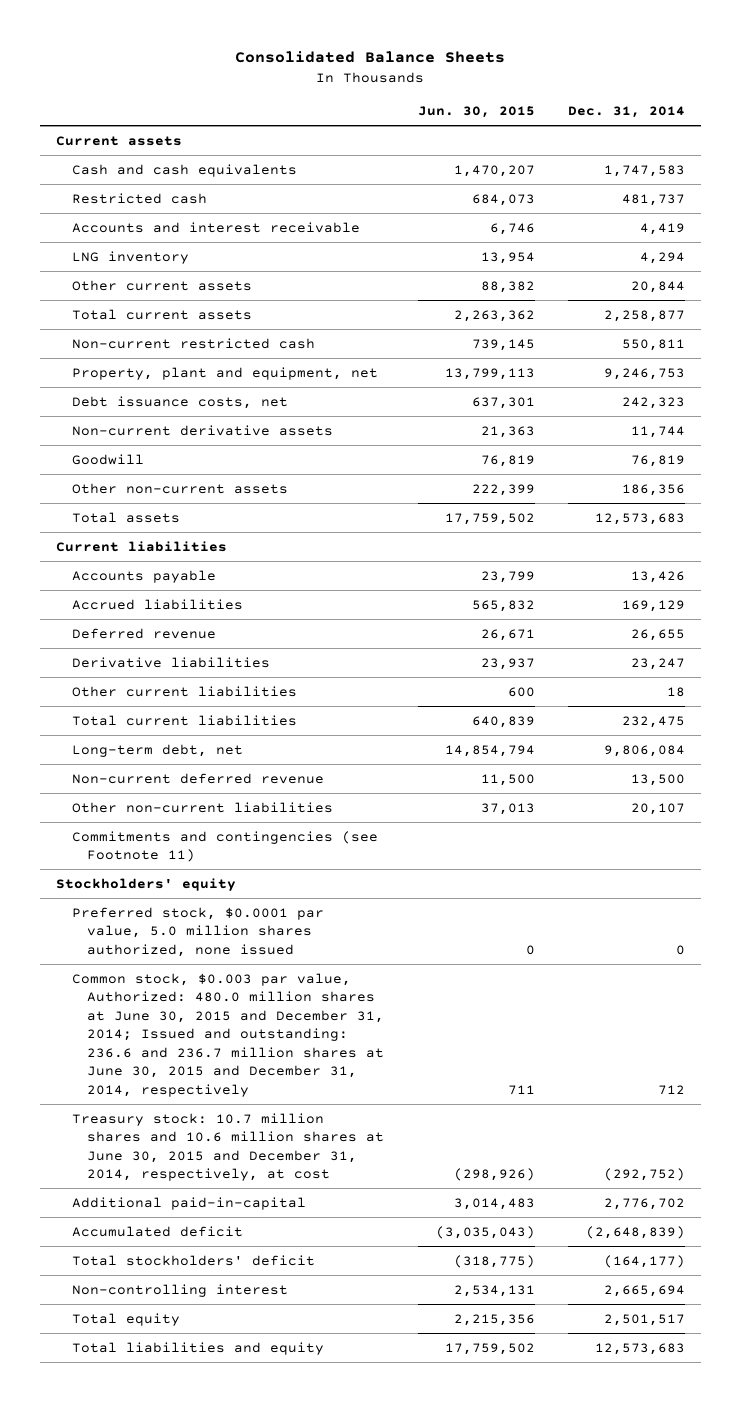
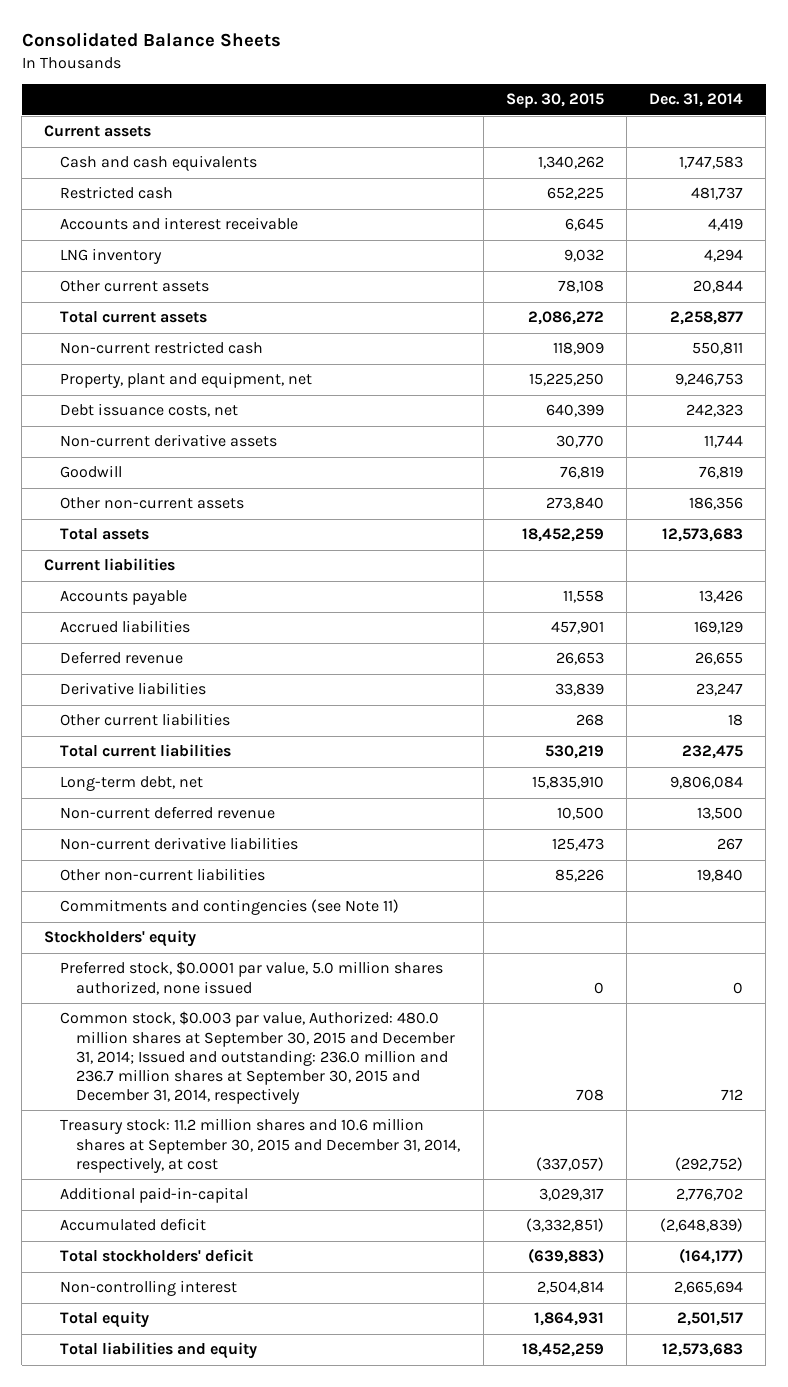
[417,106,535,119] Jun. 30, 2015 -> none
none -> [505,93,604,109] Sep. 30, 2015
none -> [60,837,299,851] Non-current derivative liabilities
[630,802,685,815] 20,107 -> [697,869,744,883] 19,840
[71,830,378,863] Commitments and contingencies (see Footnote 11) -> [60,899,400,916] Commitments and contingencies (see Note 11)
[71,972,385,1097] Common stock, $0.003 par value, Authorized: 480.0 million shares at June 30, 2015 and December 31, 2014; Issued and outstanding: 236.6 and 236.7 million shares at June 30, 2015 and December 31, 2014, respectively -> [60,1011,456,1105] Common stock, $0.003 par value, Authorized: 480.0 million shares at September 30, 2015 and December 31, 2014; Issued and outstanding: 236.0 million and 236.7 million shares at September 30, 2015 and December 31, 2014, respectively
[71,1112,385,1182] Treasury stock: 10.7 million shares and 10.6 million shares at June 30, 2015 and December 31, 2014, respectively, at cost -> [60,1118,461,1173] Treasury stock: 11.2 million shares and 10.6 million shares at September 30, 2015 and December 31, 2014, respectively, at cost

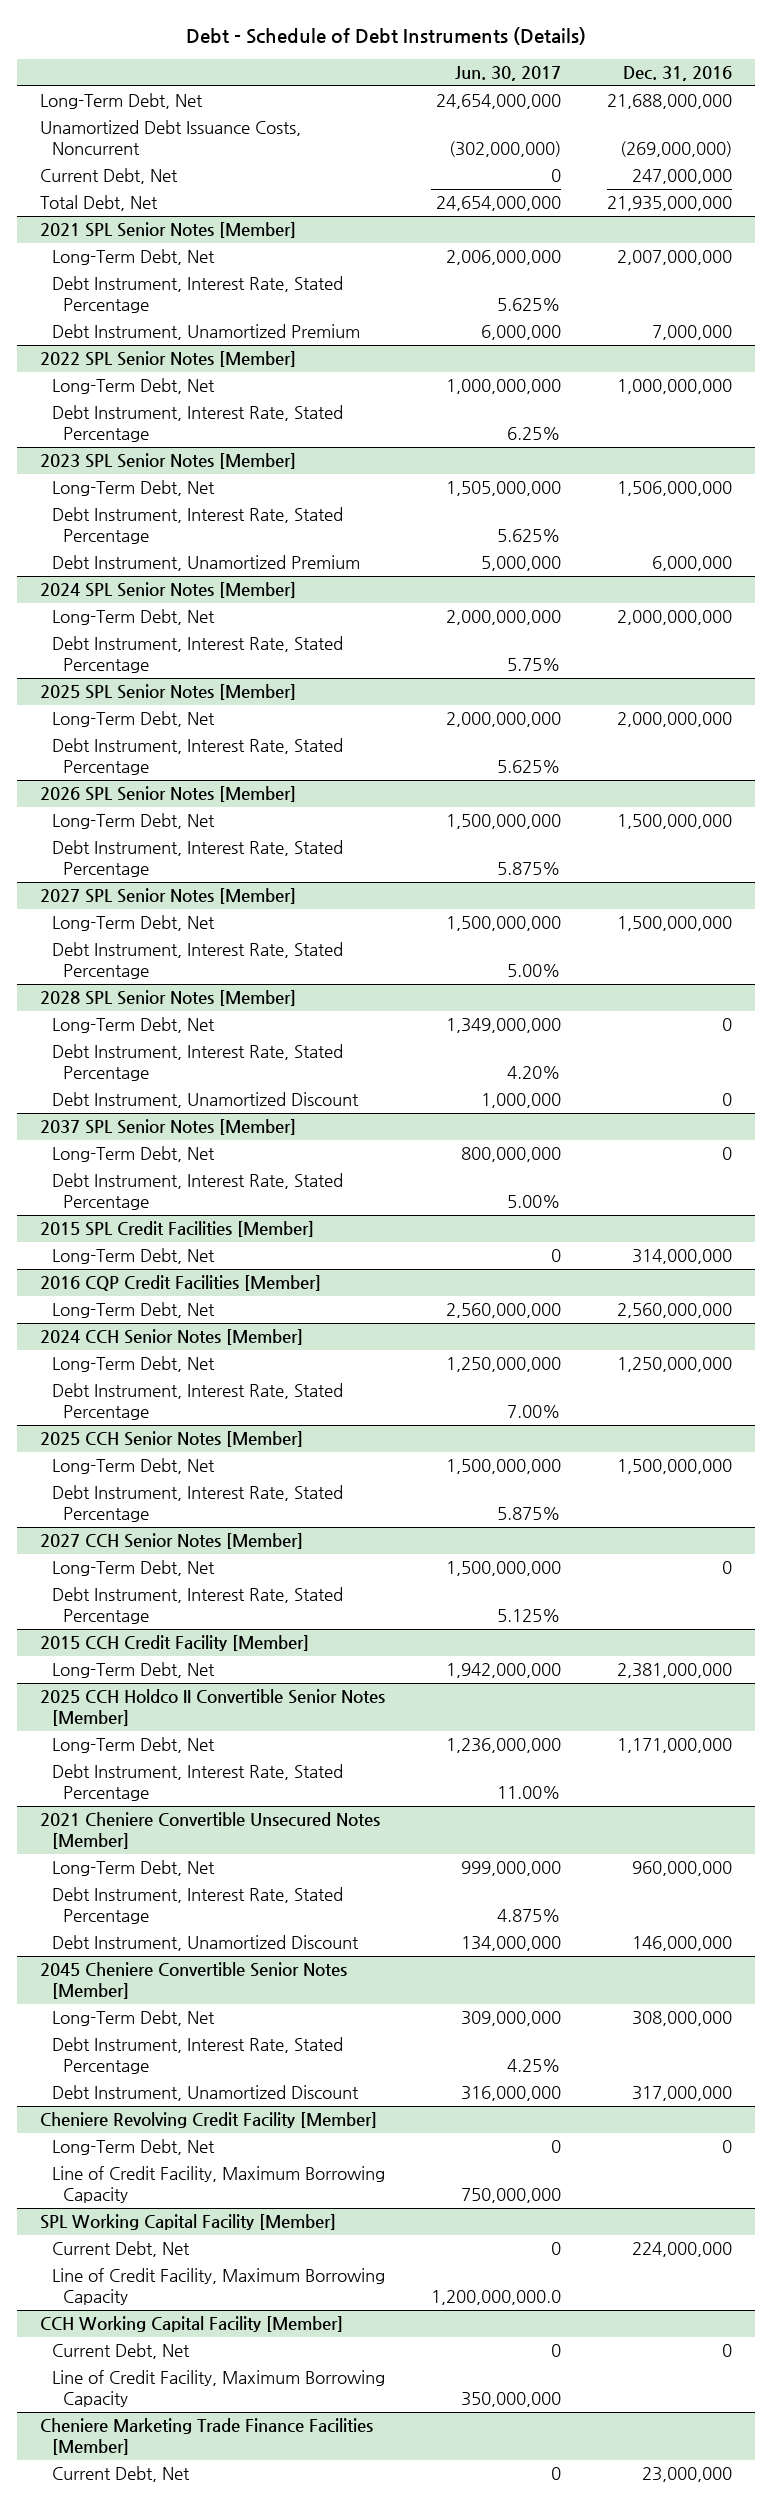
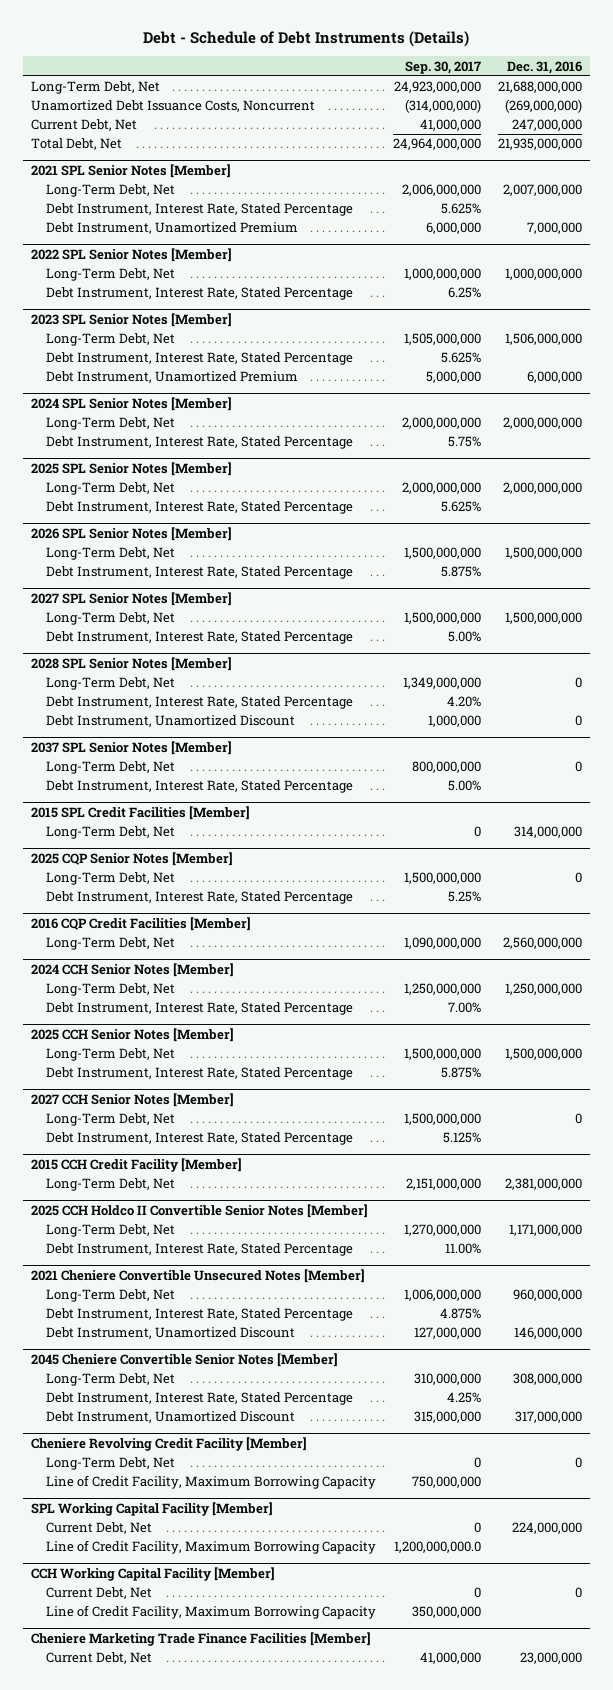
[454,66,561,82] Jun. 30, 2017 -> none
none -> [404,60,481,74] Sep. 30, 2017
none -> [31,852,234,867] 2025 CQP Senior Notes [Member]
none -> [46,872,176,886] Long-Term Debt, Net
none -> [46,891,354,905] Debt Instrument, Interest Rate, Stated Percentage

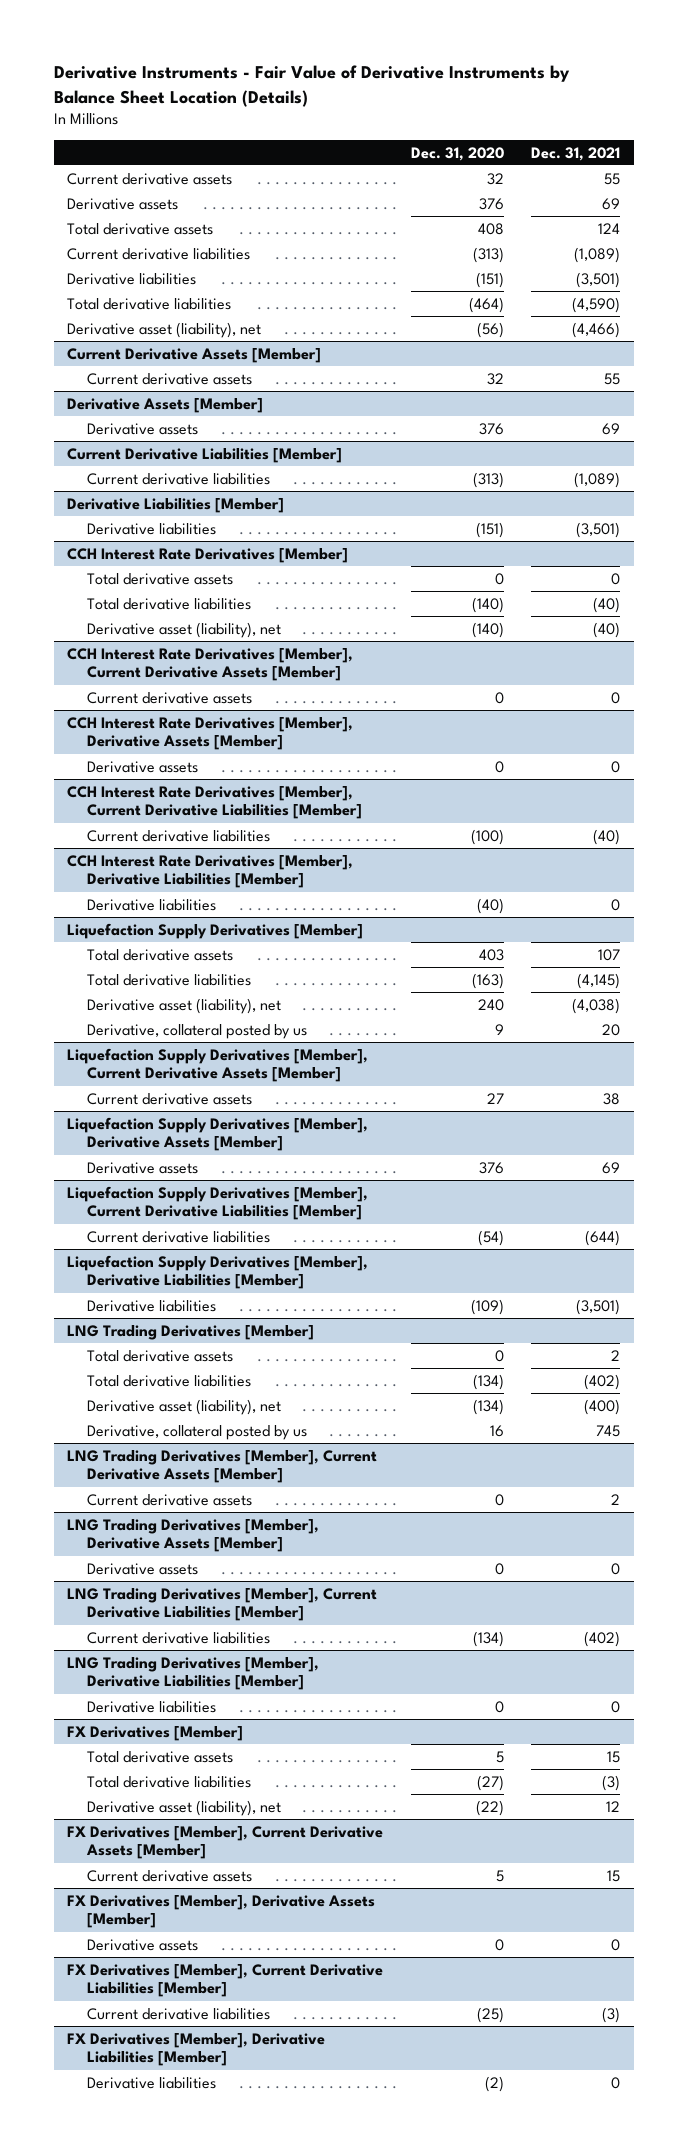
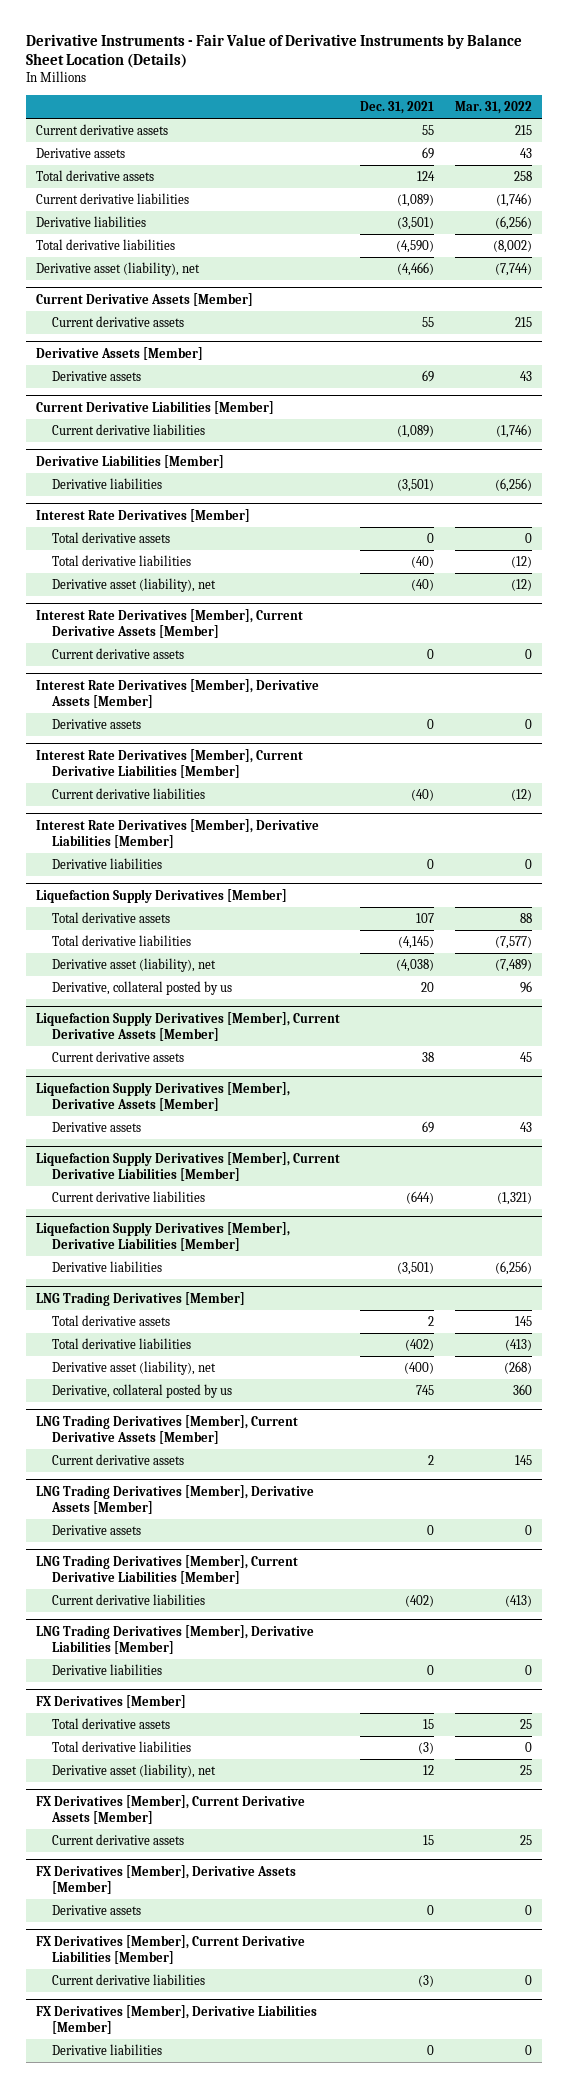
[410,146,504,161] Dec. 31, 2020 -> none
none -> [454,100,532,114] Mar. 31, 2022
[67,547,349,563] CCH Interest Rate Derivatives [Member] -> [36,508,251,522] Interest Rate Derivatives [Member]
[67,647,354,682] CCH Interest Rate Derivatives [Member], Current Derivative Assets [Member] -> [36,608,304,638] Interest Rate Derivatives [Member], Current Derivative Assets [Member]
[67,716,354,751] CCH Interest Rate Derivatives [Member], Derivative Assets [Member] -> [36,678,320,708] Interest Rate Derivatives [Member], Derivative Assets [Member]
[67,785,363,820] CCH Interest Rate Derivatives [Member], Current Derivative Liabilities [Member] -> [36,748,304,778] Interest Rate Derivatives [Member], Current Derivative Liabilities [Member]
[67,854,354,889] CCH Interest Rate Derivatives [Member], Derivative Liabilities [Member] -> [36,818,320,848] Interest Rate Derivatives [Member], Derivative Liabilities [Member]

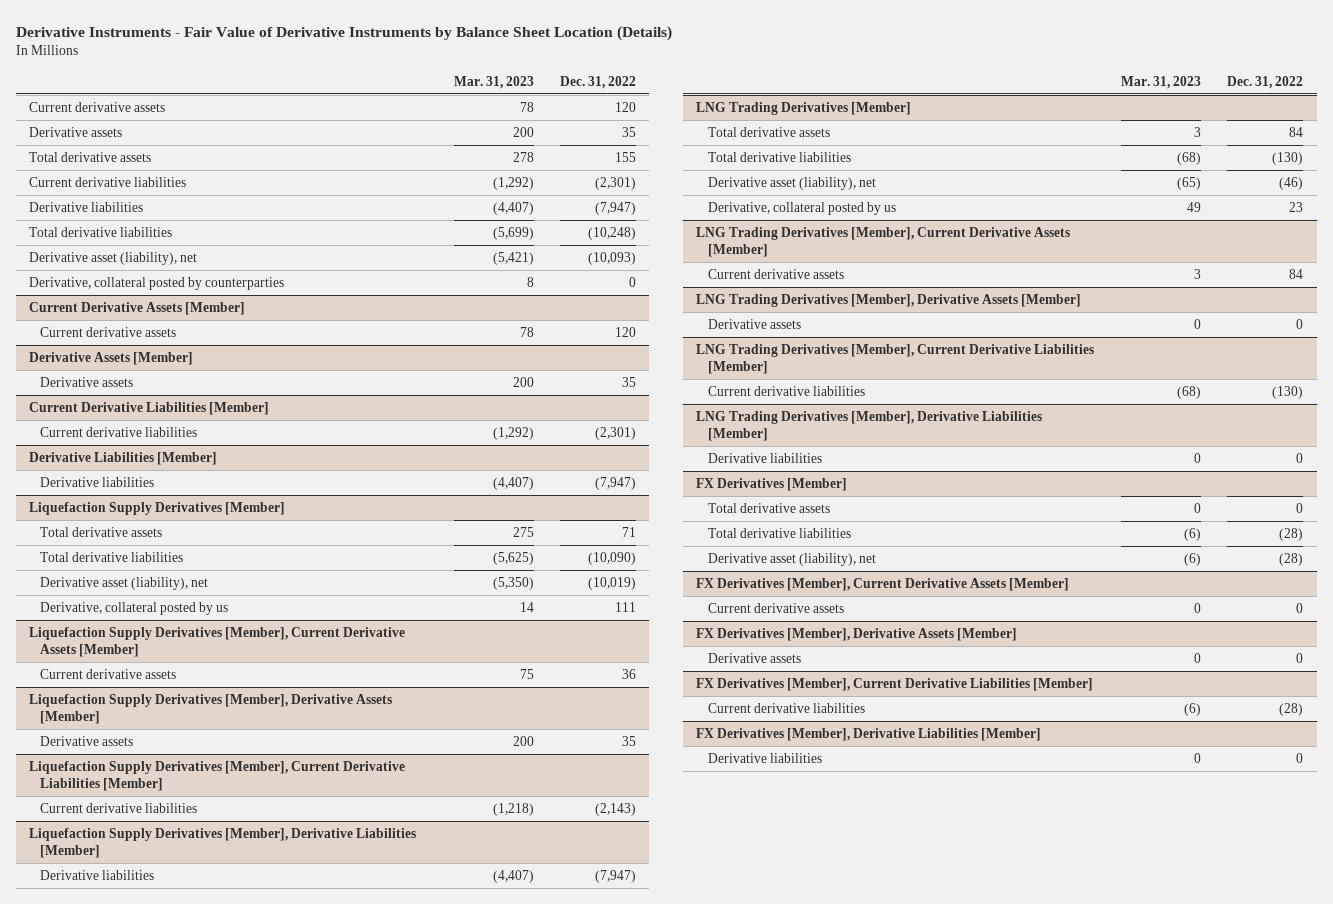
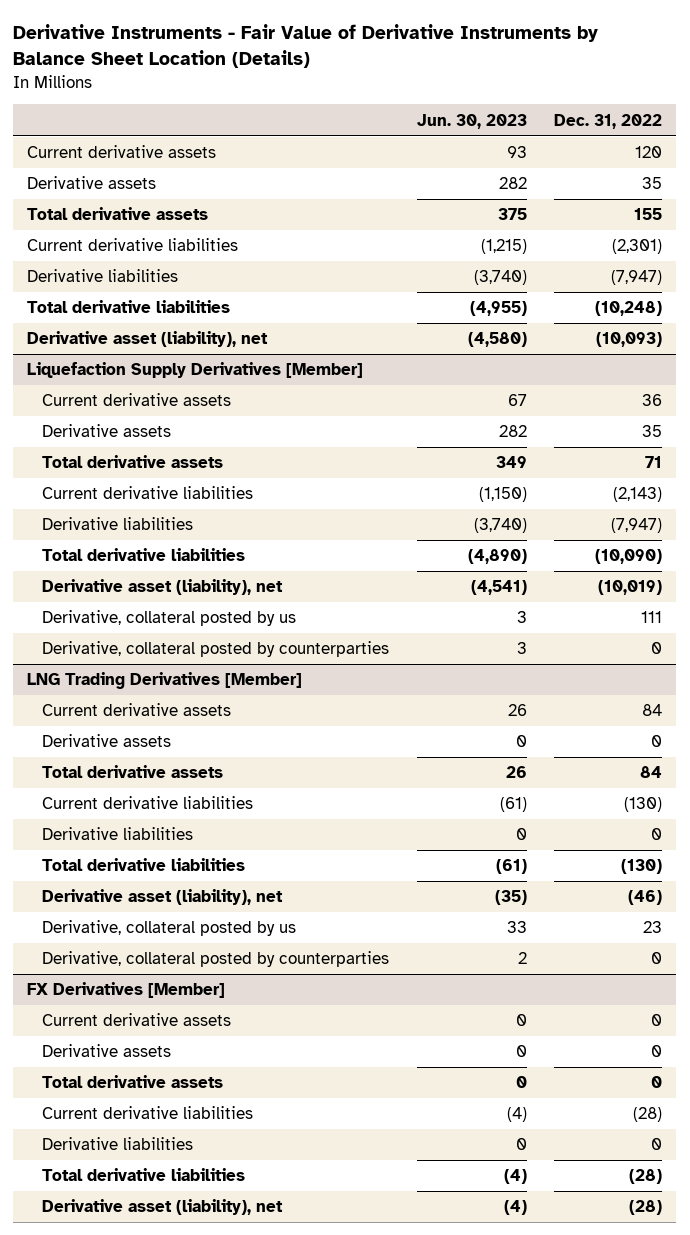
[453,75,534,89] Mar. 31, 2023 -> none
none -> [416,113,527,129] Jun. 30, 2023
[29,276,285,290] Derivative, collateral posted by counterparties -> none
[29,301,246,315] Current Derivative Assets [Member] -> none
[40,326,177,337] Current derivative assets -> none
[29,351,194,365] Derivative Assets [Member] -> none
[40,376,134,387] Derivative assets -> none
[29,401,270,415] Current Derivative Liabilities [Member] -> none
[40,426,198,437] Current derivative liabilities -> none
[29,451,218,465] Derivative Liabilities [Member] -> none
[40,476,155,487] Derivative liabilities -> none
[29,626,406,658] Liquefaction Supply Derivatives [Member], Current Derivative Assets [Member] -> none
[29,693,393,725] Liquefaction Supply Derivatives [Member], Derivative Assets [Member] -> none
[29,760,406,792] Liquefaction Supply Derivatives [Member], Current Derivative Liabilities [Member] -> none
[40,526,163,537] Total derivative assets -> [42,455,224,469] Total derivative assets
[29,827,417,859] Liquefaction Supply Derivatives [Member], Derivative Liabilities [Member] -> none
[40,551,184,562] Total derivative liabilities -> [42,548,246,562] Total derivative liabilities
[40,576,209,590] Derivative asset (liability), net -> [42,579,284,596] Derivative asset (liability), net
[40,601,229,615] Derivative, collateral posted by us -> [42,610,297,627] Derivative, collateral posted by us
none -> [42,641,390,658] Derivative, collateral posted by counterparties
[696,226,1071,258] LNG Trading Derivatives [Member], Current Derivative Assets [Member] -> none
[696,293,1082,307] LNG Trading Derivatives [Member], Derivative Assets [Member] -> none
[696,343,1095,375] LNG Trading Derivatives [Member], Current Derivative Liabilities [Member] -> none
[707,126,830,137] Total derivative assets -> [42,765,224,779] Total derivative assets
[696,410,1043,442] LNG Trading Derivatives [Member], Derivative Liabilities [Member] -> none
[707,151,851,162] Total derivative liabilities -> [42,858,246,872] Total derivative liabilities
[707,176,876,190] Derivative asset (liability), net -> [42,889,284,906] Derivative asset (liability), net
[707,201,896,215] Derivative, collateral posted by us -> [42,920,297,937] Derivative, collateral posted by us
none -> [42,951,390,968] Derivative, collateral posted by counterparties
[696,577,1070,591] FX Derivatives [Member], Current Derivative Assets [Member] -> none
[696,627,1018,641] FX Derivatives [Member], Derivative Assets [Member] -> none
[696,677,1094,691] FX Derivatives [Member], Current Derivative Liabilities [Member] -> none
[707,502,830,513] Total derivative assets -> [42,1075,224,1089] Total derivative assets
[696,727,1042,741] FX Derivatives [Member], Derivative Liabilities [Member] -> none
[707,527,851,538] Total derivative liabilities -> [42,1168,246,1182] Total derivative liabilities
[707,552,876,566] Derivative asset (liability), net -> [42,1199,284,1216] Derivative asset (liability), net

